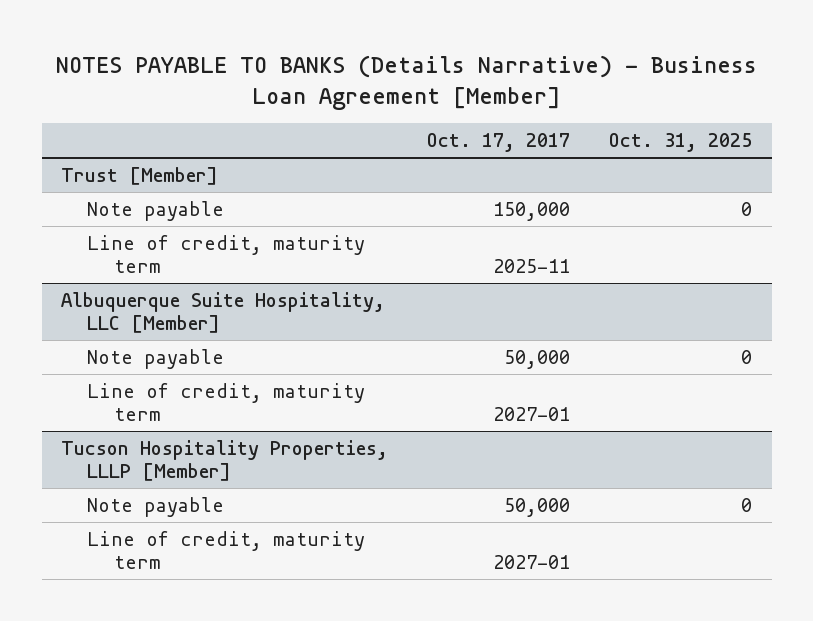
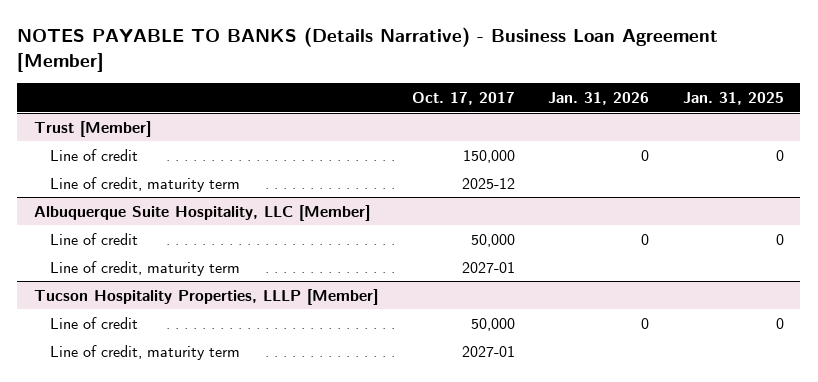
[609,133,753,153] Oct. 31, 2025 -> none
none -> [548,92,650,106] Jan. 31, 2026
none -> [682,92,784,106] Jan. 31, 2025
[87,200,225,221] Note payable -> [50,148,139,161] Line of credit
[493,259,571,274] 2025-11 -> [461,177,515,189] 2025-12
[87,348,225,369] Note payable -> [50,232,139,245] Line of credit
[87,496,225,517] Note payable -> [50,316,139,329] Line of credit

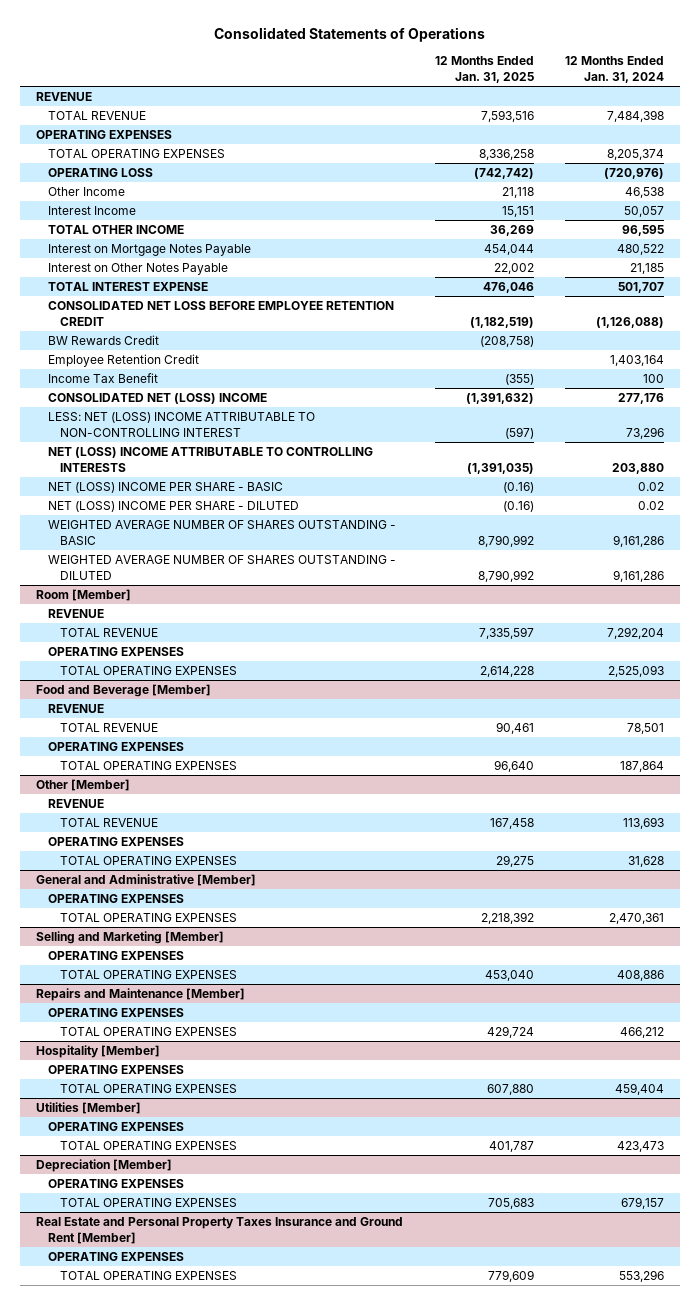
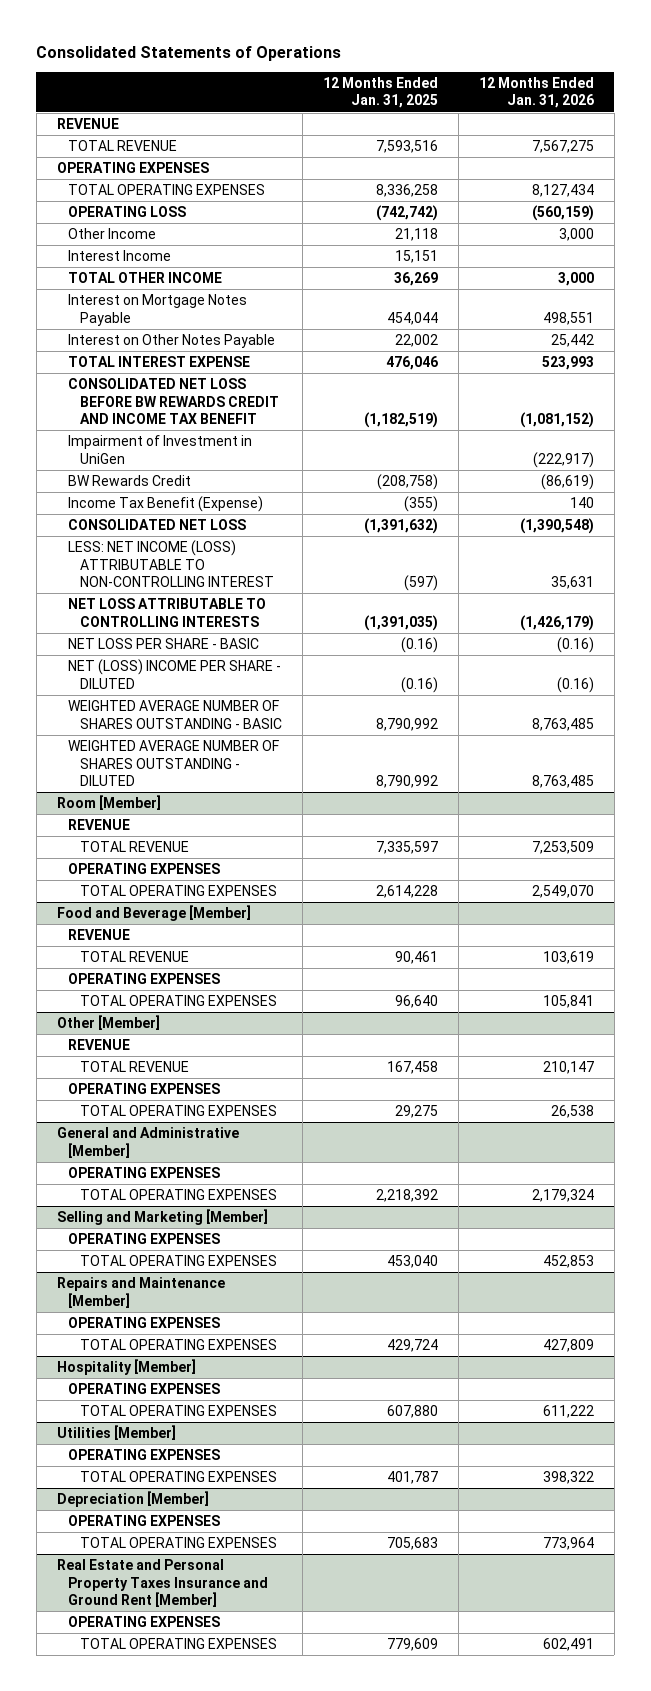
[565,56,665,84] 12 Months Ended Jan. 31, 2024 -> none
none -> [478,76,594,109] 12 Months Ended Jan. 31, 2026
[47,301,394,326] CONSOLIDATED NET LOSS BEFORE EMPLOYEE RETENTION CREDIT -> [68,378,280,425] CONSOLIDATED NET LOSS BEFORE BW REWARDS CREDIT AND INCOME TAX BENEFIT
none -> [68,435,253,464] Impairment of Investment in UniGen
[47,354,199,368] Employee Retention Credit -> none
[47,373,158,384] Income Tax Benefit -> [68,496,264,513] Income Tax Benefit (Expense)
[47,393,267,405] CONSOLIDATED NET (LOSS) INCOME -> [68,519,247,531] CONSOLIDATED NET LOSS
[47,412,315,437] LESS: NET (LOSS) INCOME ATTRIBUTABLE TO NON-CONTROLLING INTEREST -> [68,540,275,588] LESS: NET INCOME (LOSS) ATTRIBUTABLE TO NON-CONTROLLING INTEREST
[47,447,373,472] NET (LOSS) INCOME ATTRIBUTABLE TO CONTROLLING INTERESTS -> [68,598,267,627] NET LOSS ATTRIBUTABLE TO CONTROLLING INTERESTS
[47,482,283,494] NET (LOSS) INCOME PER SHARE - BASIC -> [68,638,260,650] NET LOSS PER SHARE - BASIC

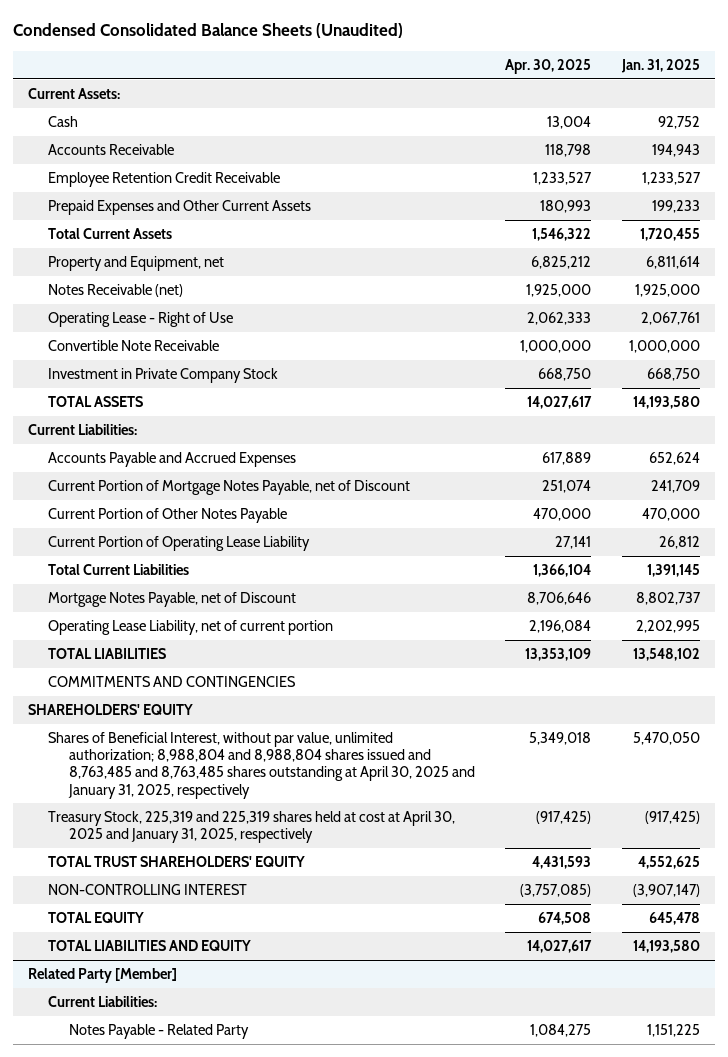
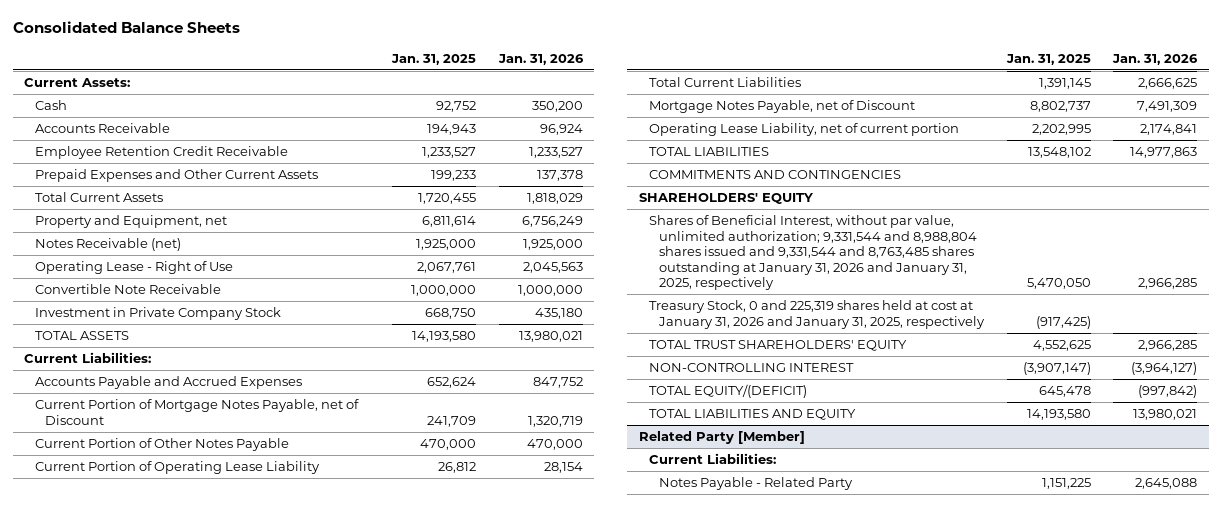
[12,22,403,38] Condensed Consolidated Balance Sheets (Unaudited) -> [12,21,240,34] Consolidated Balance Sheets
[505,58,592,74] Apr. 30, 2025 -> none
none -> [497,53,584,65] Jan. 31, 2026
[48,732,475,799] Shares of Beneficial Interest, without par value, unlimited authorization; 8,988,804 and 8,988,804 shares issued and 8,763,485 and 8,763,485 shares outstanding at April 30, 2025 and January 31, 2025, respectively -> [648,215,978,291] Shares of Beneficial Interest, without par value, unlimited authorization; 9,331,544 and 8,988,804 shares issued and 9,331,544 and 8,763,485 shares outstanding at January 31, 2026 and January 31, 2025, respectively
[48,811,456,844] Treasury Stock, 225,319 and 225,319 shares held at cost at April 30, 2025 and January 31, 2025, respectively -> [648,300,986,329] Treasury Stock, 0 and 225,319 shares held at cost at January 31, 2026 and January 31, 2025, respectively
[48,912,145,924] TOTAL EQUITY -> [648,384,807,399] TOTAL EQUITY/(DEFICIT)

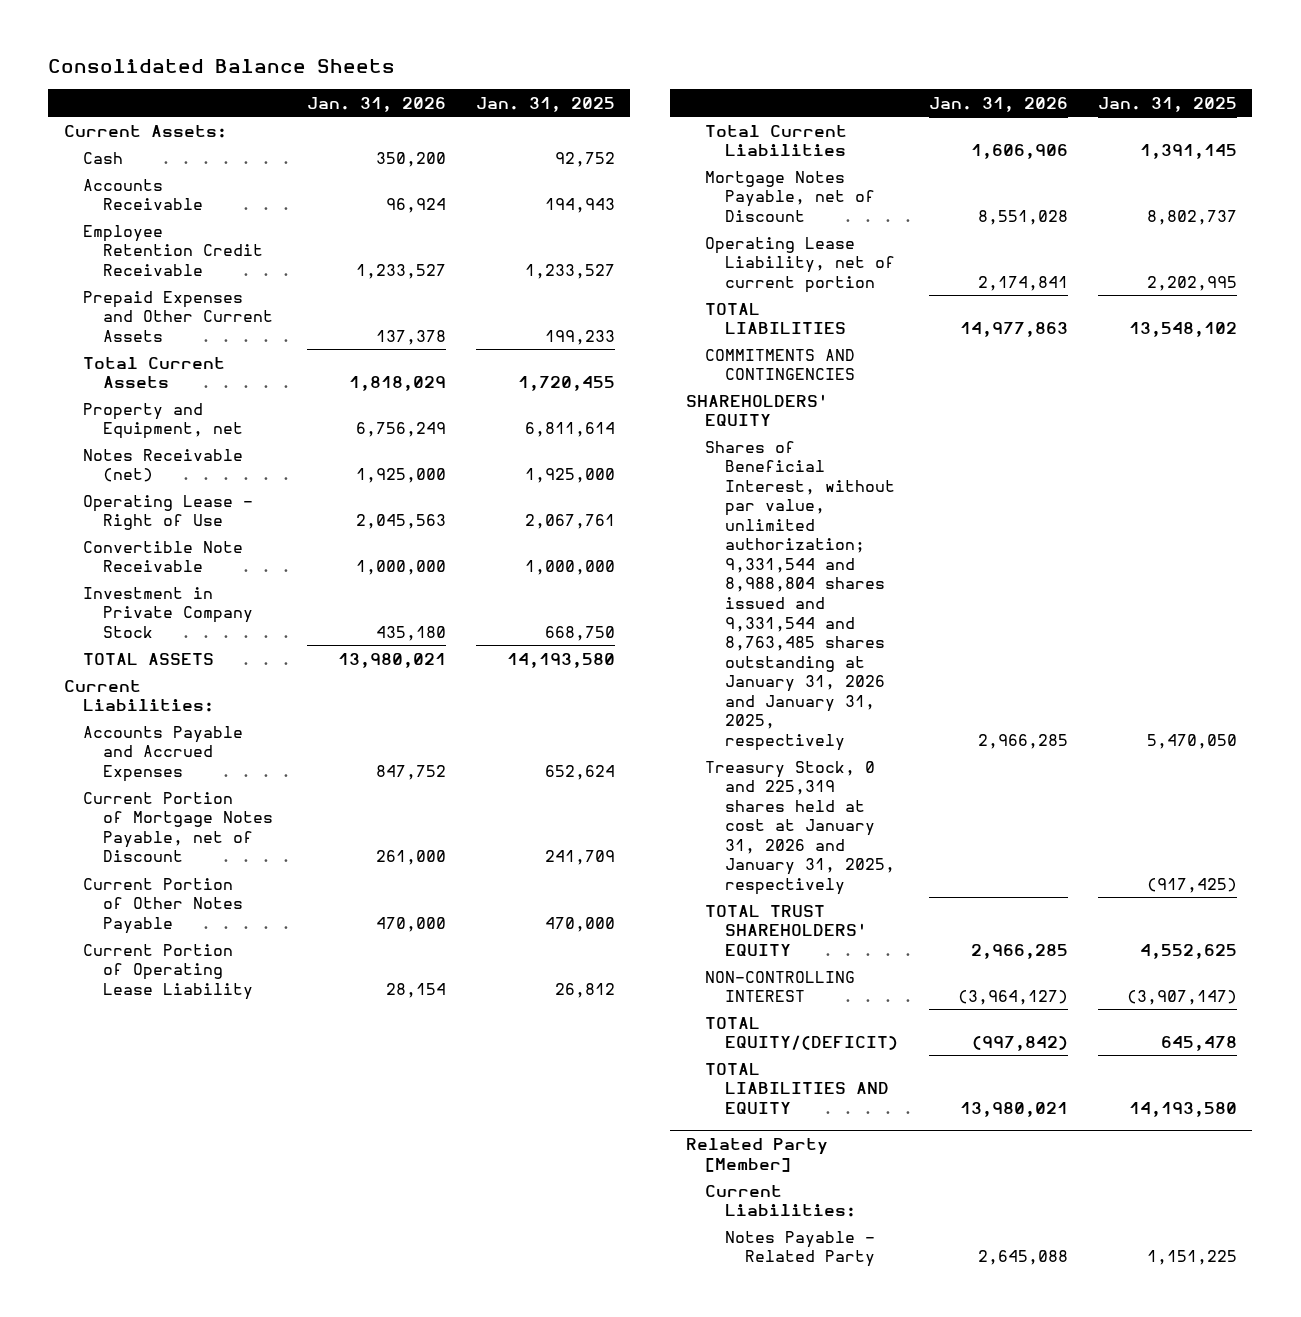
[527,415,583,427] 1,320,719 -> [375,850,446,866] 261,000
[1138,78,1198,90] 2,666,625 -> [970,144,1068,160] 1,606,906
[1137,101,1198,113] 7,491,309 -> [977,209,1068,225] 8,551,028

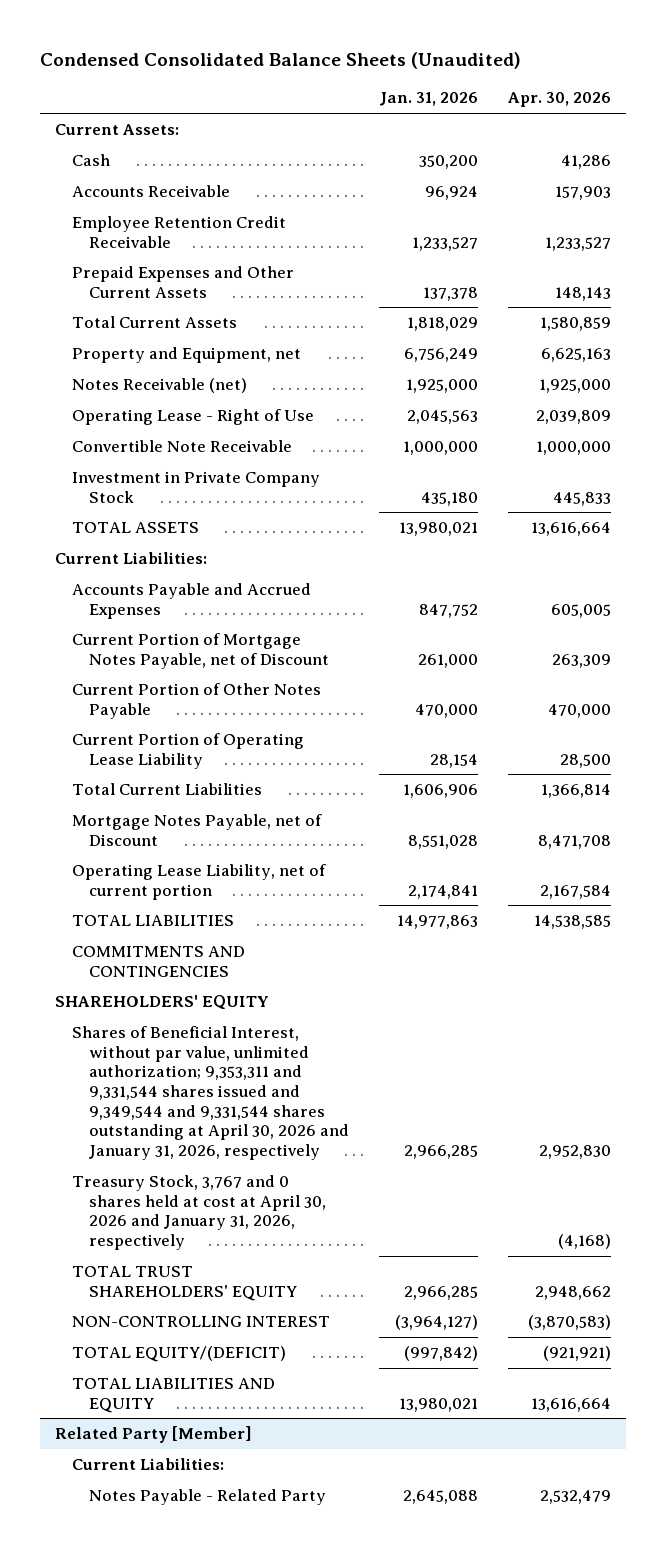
[48,59,396,74] Consolidated Balance Sheets -> [40,51,522,69] Condensed Consolidated Balance Sheets (Unaudited)
[475,97,615,113] Jan. 31, 2025 -> none
none -> [508,92,612,108] Apr. 30, 2026
[705,440,896,751] Shares of Beneficial Interest, without par value, unlimited authorization; 9,331,544 and 8,988,804 shares issued and 9,331,544 and 8,763,485 shares outstanding at January 31, 2026 and January 31, 2025, respectively -> [72,1026,350,1161] Shares of Beneficial Interest, without par value, unlimited authorization; 9,353,311 and 9,331,544 shares issued and 9,349,544 and 9,331,544 shares outstanding at April 30, 2026 and January 31, 2026, respectively
[705,760,896,895] Treasury Stock, 0 and 225,319 shares held at cost at January 31, 2026 and January 31, 2025, respectively -> [72,1175,327,1251] Treasury Stock, 3,767 and 0 shares held at cost at April 30, 2026 and January 31, 2026, respectively

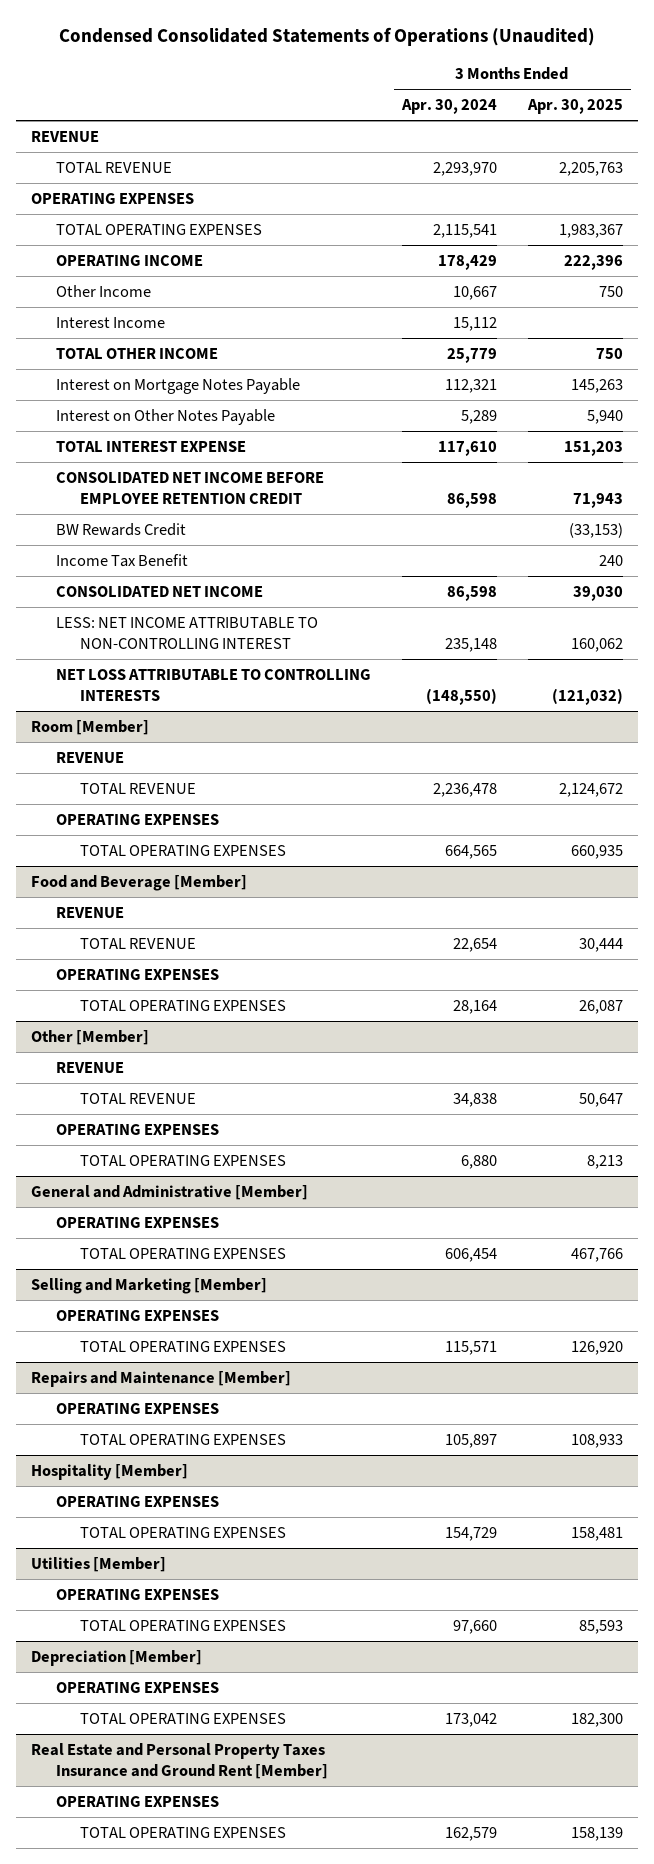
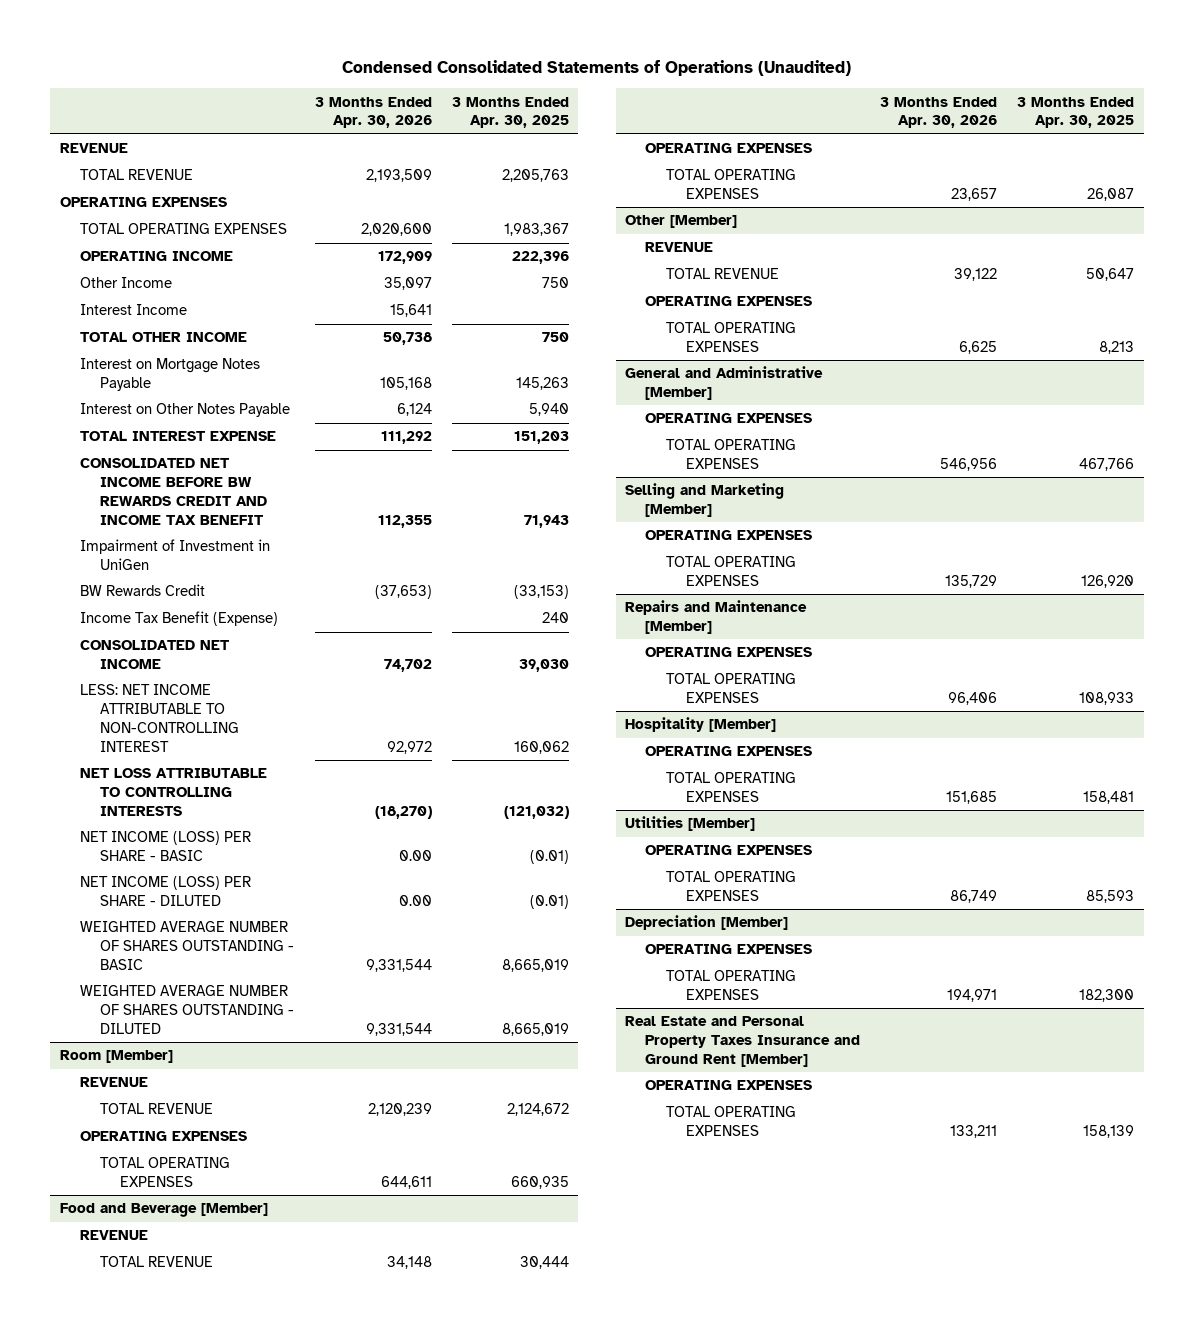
[400,99,497,115] Apr. 30, 2024 -> none
none -> [314,96,432,129] 3 Months Ended Apr. 30, 2026
[55,471,324,505] CONSOLIDATED NET INCOME BEFORE EMPLOYEE RETENTION CREDIT -> [80,458,268,525] CONSOLIDATED NET INCOME BEFORE BW REWARDS CREDIT AND INCOME TAX BENEFIT
none -> [80,539,271,571] Impairment of Investment in UniGen
[55,553,188,567] Income Tax Benefit -> [80,611,279,627] Income Tax Benefit (Expense)
none -> [80,831,252,862] NET INCOME (LOSS) PER SHARE - BASIC
none -> [80,876,252,907] NET INCOME (LOSS) PER SHARE - DILUTED
none -> [80,921,295,970] WEIGHTED AVERAGE NUMBER OF SHARES OUTSTANDING - BASIC
none -> [80,985,295,1034] WEIGHTED AVERAGE NUMBER OF SHARES OUTSTANDING - DILUTED

